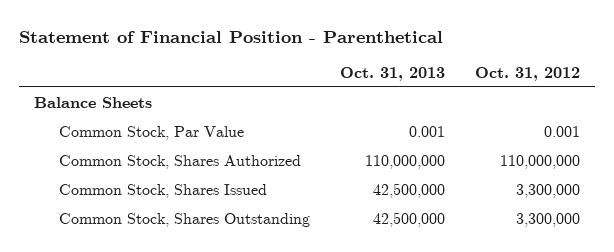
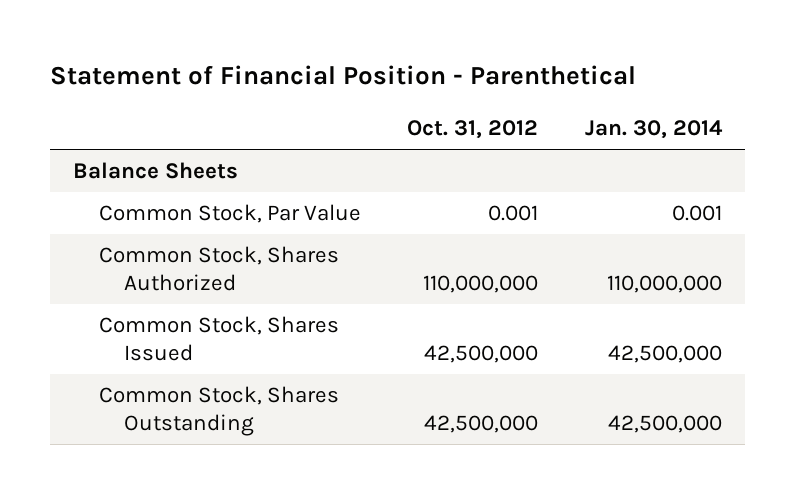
[339,66,445,81] Oct. 31, 2013 -> none
none -> [584,120,723,140] Jan. 30, 2014
[515,183,580,198] 3,300,000 -> [424,344,539,363] 42,500,000
[515,212,580,227] 3,300,000 -> [424,414,539,433] 42,500,000

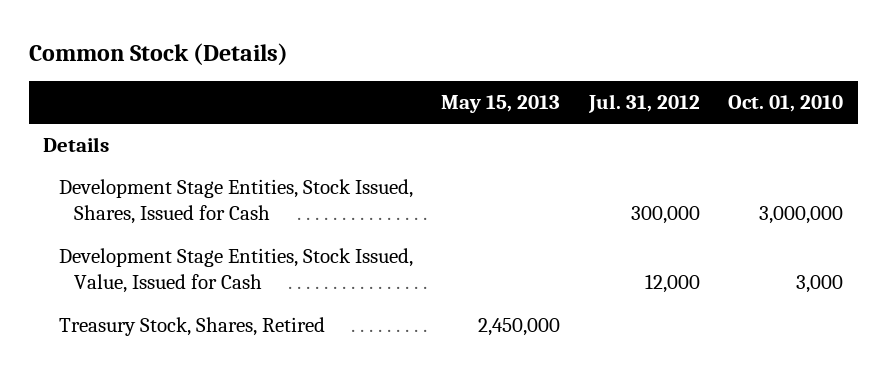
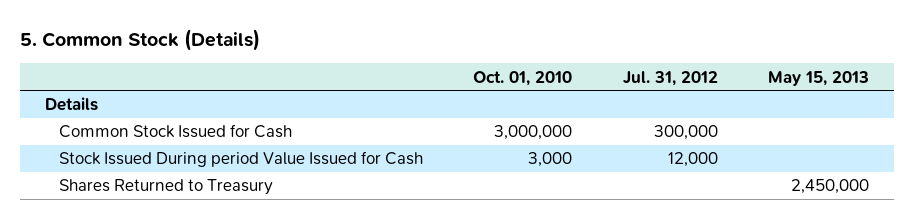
[28,42,288,65] Common Stock (Details) -> [19,29,260,52] 5. Common Stock (Details)
[58,179,413,225] Development Stage Entities, Stock Issued, Shares, Issued for Cash -> [59,124,293,139] Common Stock Issued for Cash
[58,248,413,294] Development Stage Entities, Stock Issued, Value, Issued for Cash -> [59,151,424,168] Stock Issued During period Value Issued for Cash
[58,317,325,337] Treasury Stock, Shares, Retired -> [59,179,274,196] Shares Returned to Treasury

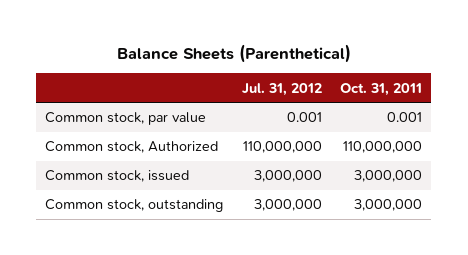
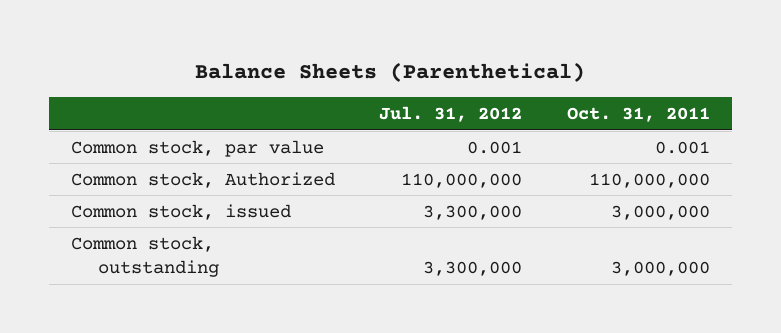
[253,170,322,183] 3,000,000 -> [423,204,523,220] 3,300,000
[253,199,322,212] 3,000,000 -> [423,261,523,277] 3,300,000

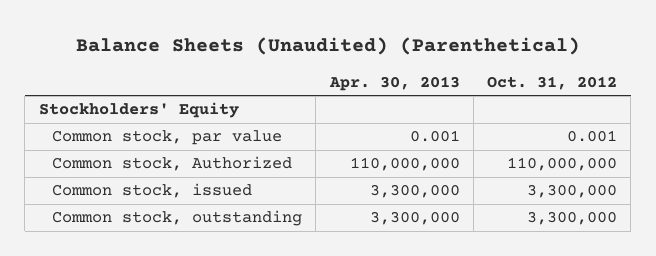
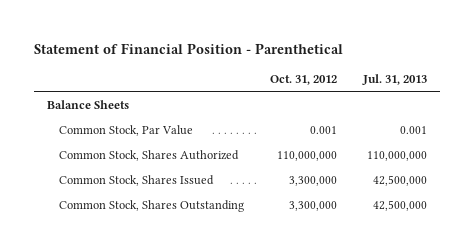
[75,37,580,56] Balance Sheets (Unaudited) (Parenthetical) -> [33,42,343,54] Statement of Financial Position - Parenthetical
[328,75,460,91] Apr. 30, 2013 -> none
none -> [362,73,428,85] Jul. 31, 2013
[38,102,239,119] Stockholders' Equity -> none
none -> [47,99,130,109] Balance Sheets
[51,130,282,146] Common stock, par value -> [58,124,193,136] Common Stock, Par Value
[51,156,292,172] Common stock, Authorized -> [58,149,239,161] Common Stock, Shares Authorized
[51,183,252,199] Common stock, issued -> [58,174,214,186] Common Stock, Shares Issued
[51,210,302,227] Common stock, outstanding -> [58,199,244,212] Common Stock, Shares Outstanding

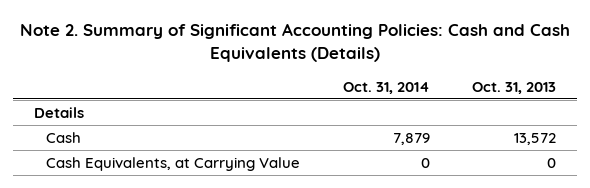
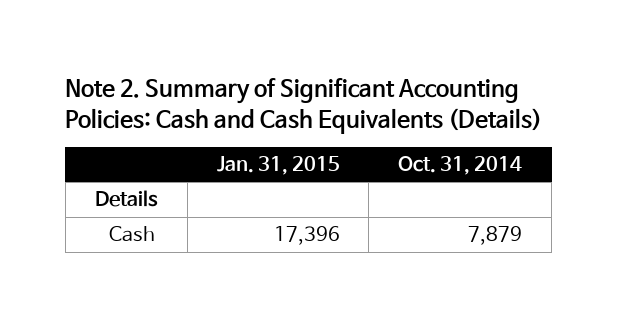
[472,81,557,94] Oct. 31, 2013 -> none
none -> [216,155,340,175] Jan. 31, 2015
[46,156,301,171] Cash Equivalents, at Carrying Value -> none

